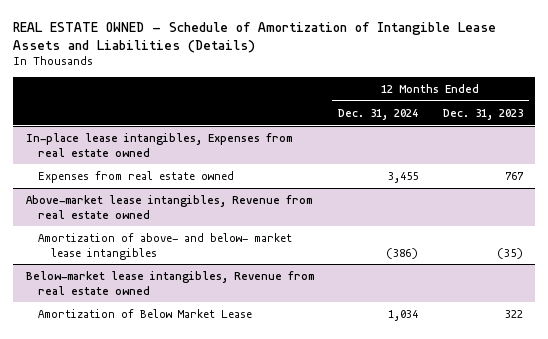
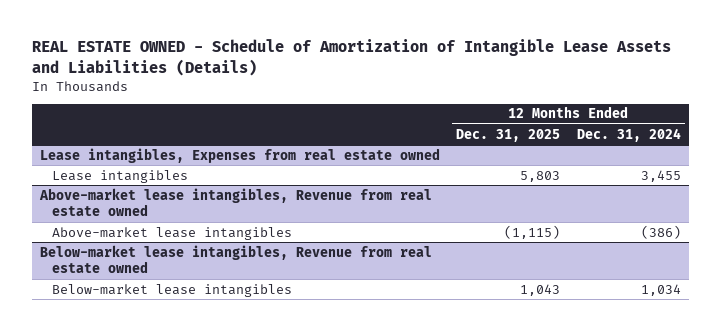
[442,108,523,120] Dec. 31, 2023 -> none
none -> [456,128,561,142] Dec. 31, 2025
[25,132,292,157] In-place lease intangibles, Expenses from real estate owned -> [39,147,440,163] Lease intangibles, Expenses from real estate owned
[38,170,235,183] Expenses from real estate owned -> [52,169,189,183] Lease intangibles
[38,232,293,260] Amortization of above- and below- market lease intangibles -> [52,226,293,240] Above-market lease intangibles
[38,308,253,318] Amortization of Below Market Lease -> [52,283,293,297] Below-market lease intangibles

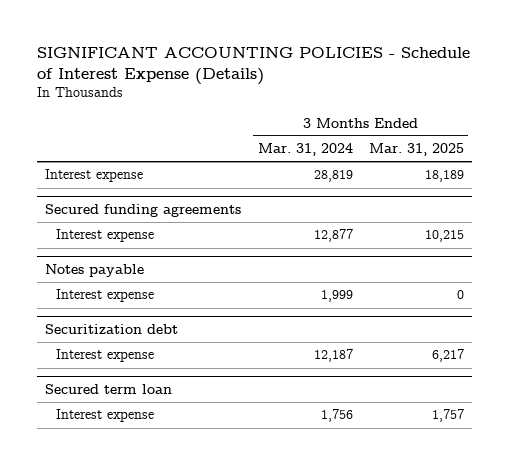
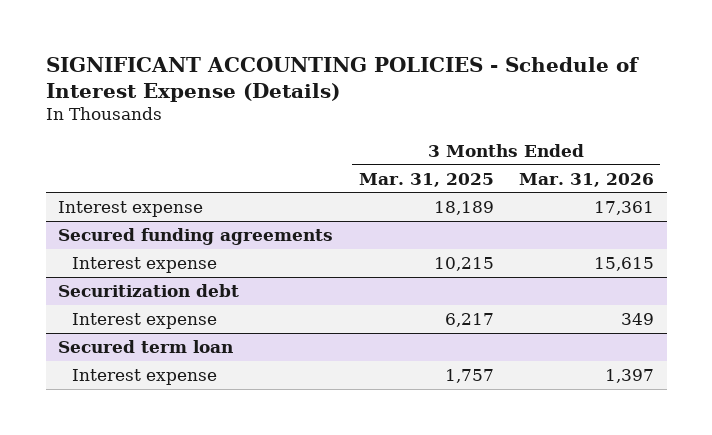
[257,143,353,157] Mar. 31, 2024 -> none
none -> [518,172,654,187] Mar. 31, 2026
[45,264,145,278] Notes payable -> none
[55,289,154,303] Interest expense -> none

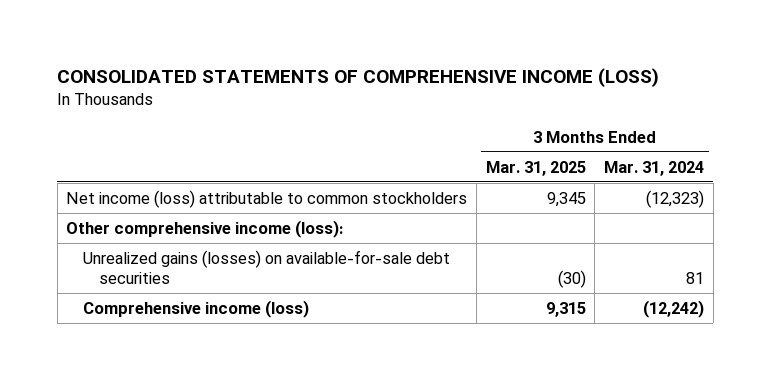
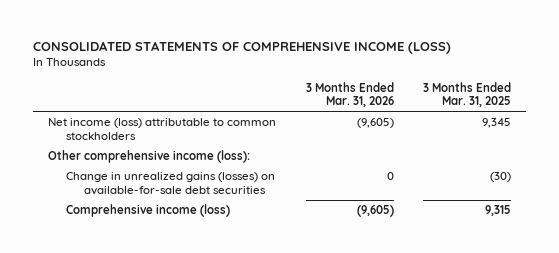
[604,160,705,176] Mar. 31, 2024 -> none
none -> [305,81,394,108] 3 Months Ended Mar. 31, 2026
[82,249,450,285] Unrealized gains (losses) on available-for-sale debt securities -> [65,171,275,195] Change in unrealized gains (losses) on available-for-sale debt securities

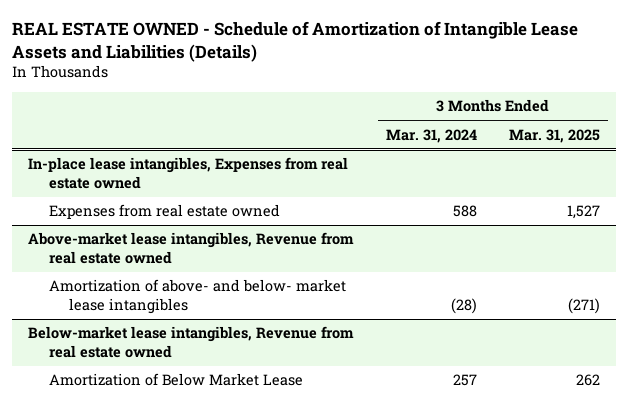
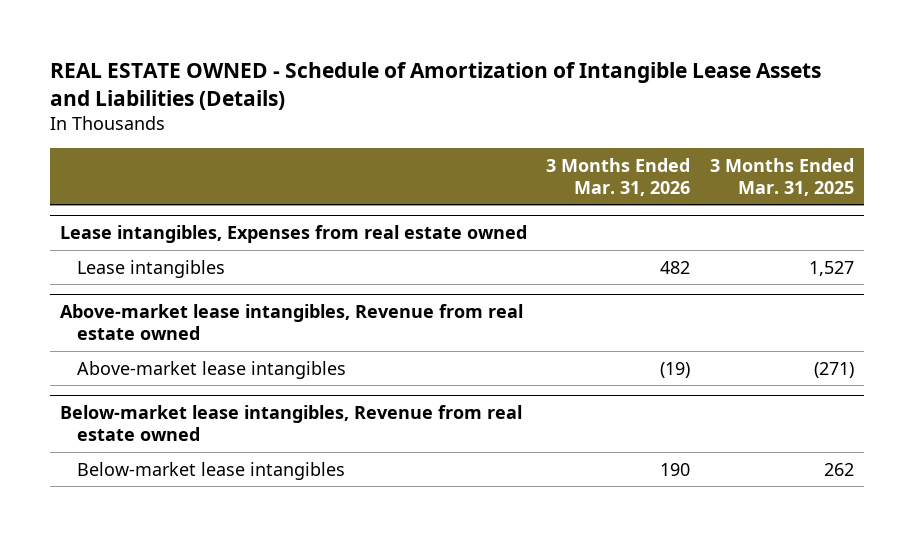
[385,128,477,143] Mar. 31, 2024 -> none
none -> [546,157,691,196] 3 Months Ended Mar. 31, 2026
[28,157,349,189] In-place lease intangibles, Expenses from real estate owned -> [59,225,527,244] Lease intangibles, Expenses from real estate owned
[48,204,280,220] Expenses from real estate owned -> [76,259,225,278] Lease intangibles
[48,279,346,314] Amortization of above- and below- market lease intangibles -> [76,360,346,379] Above-market lease intangibles
[48,373,303,387] Amortization of Below Market Lease -> [76,461,345,480] Below-market lease intangibles

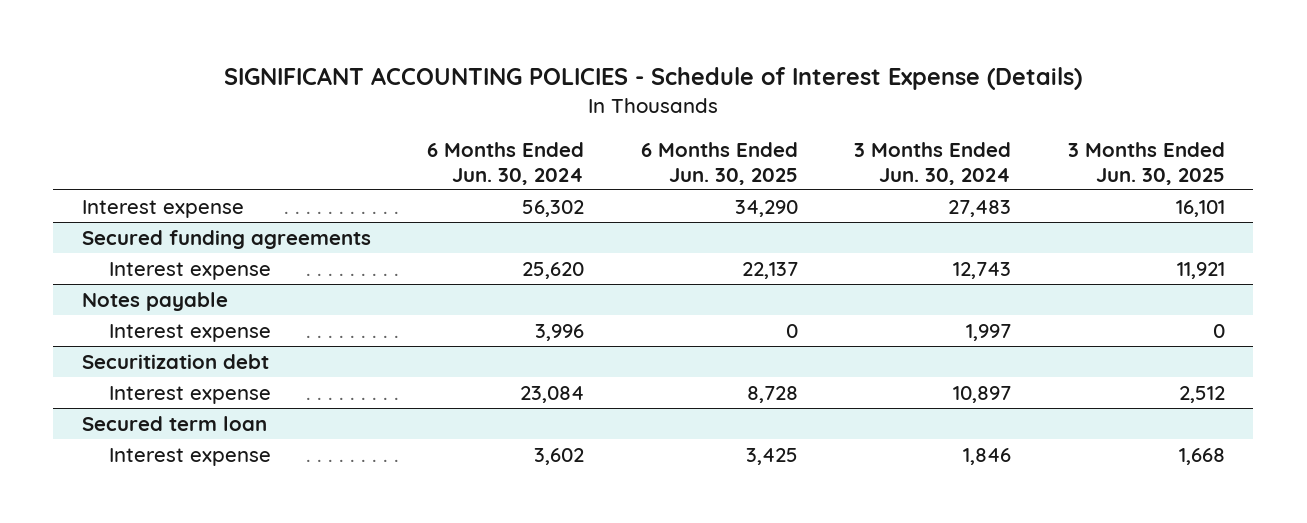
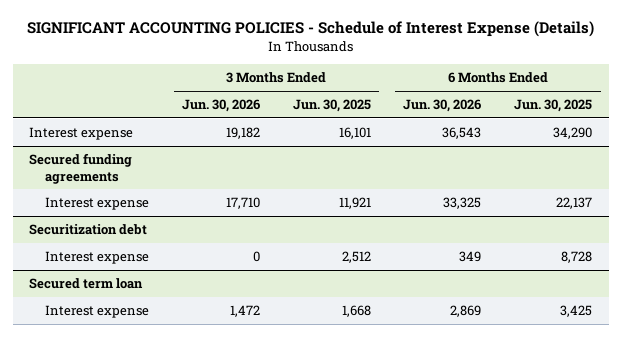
[427,141,585,185] 6 Months Ended Jun. 30, 2024 -> none
[854,141,1012,185] 3 Months Ended Jun. 30, 2024 -> none
none -> [181,99,260,113] Jun. 30, 2026
none -> [403,99,482,113] Jun. 30, 2026
[81,291,228,311] Notes payable -> none
[108,323,271,342] Interest expense -> none

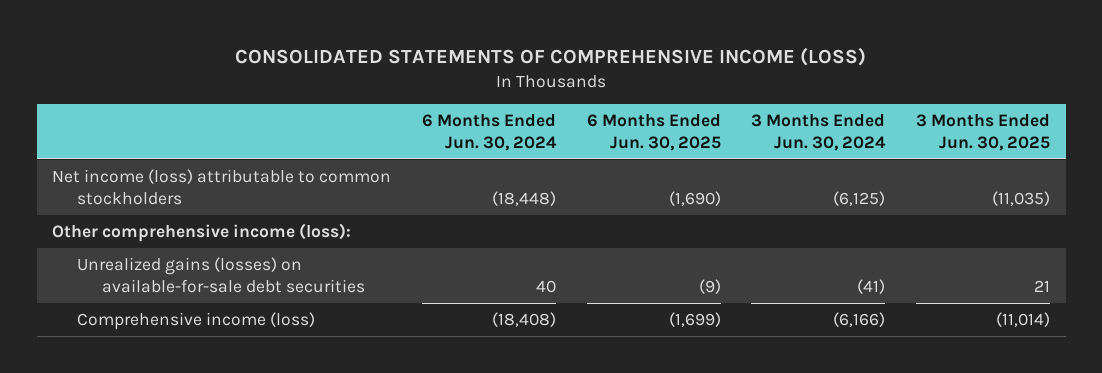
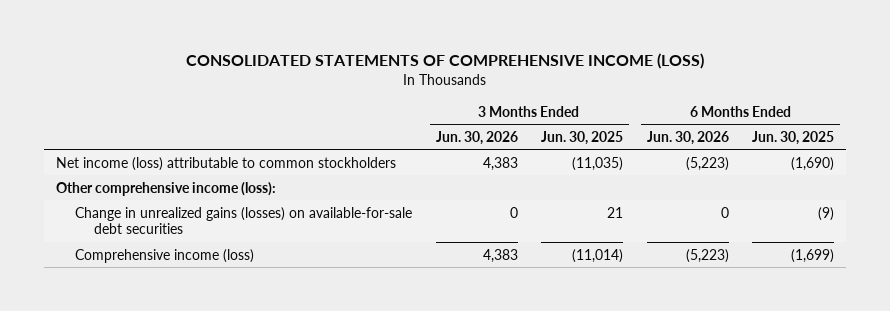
[421,113,557,151] 6 Months Ended Jun. 30, 2024 -> none
[751,113,887,151] 3 Months Ended Jun. 30, 2024 -> none
none -> [435,130,518,145] Jun. 30, 2026
none -> [646,130,729,145] Jun. 30, 2026
[77,256,366,293] Unrealized gains (losses) on available-for-sale debt securities -> [75,206,413,235] Change in unrealized gains (losses) on available-for-sale debt securities

